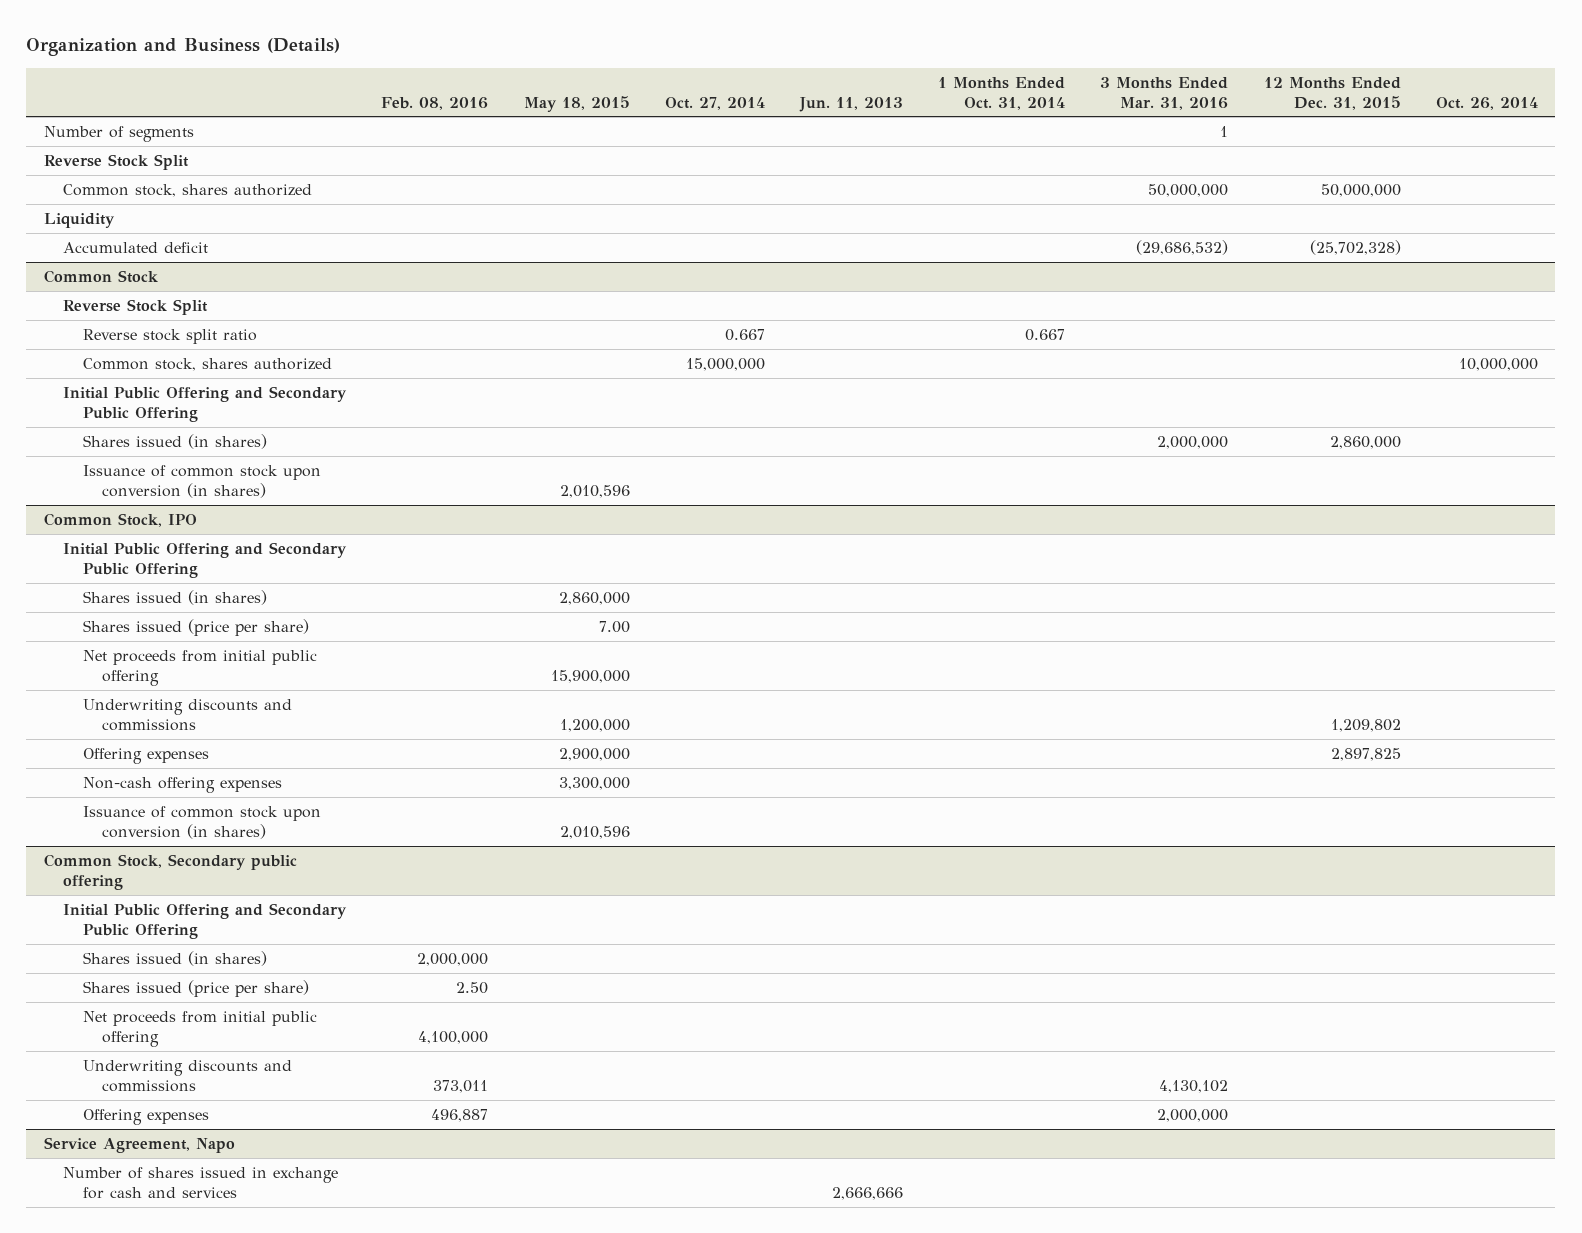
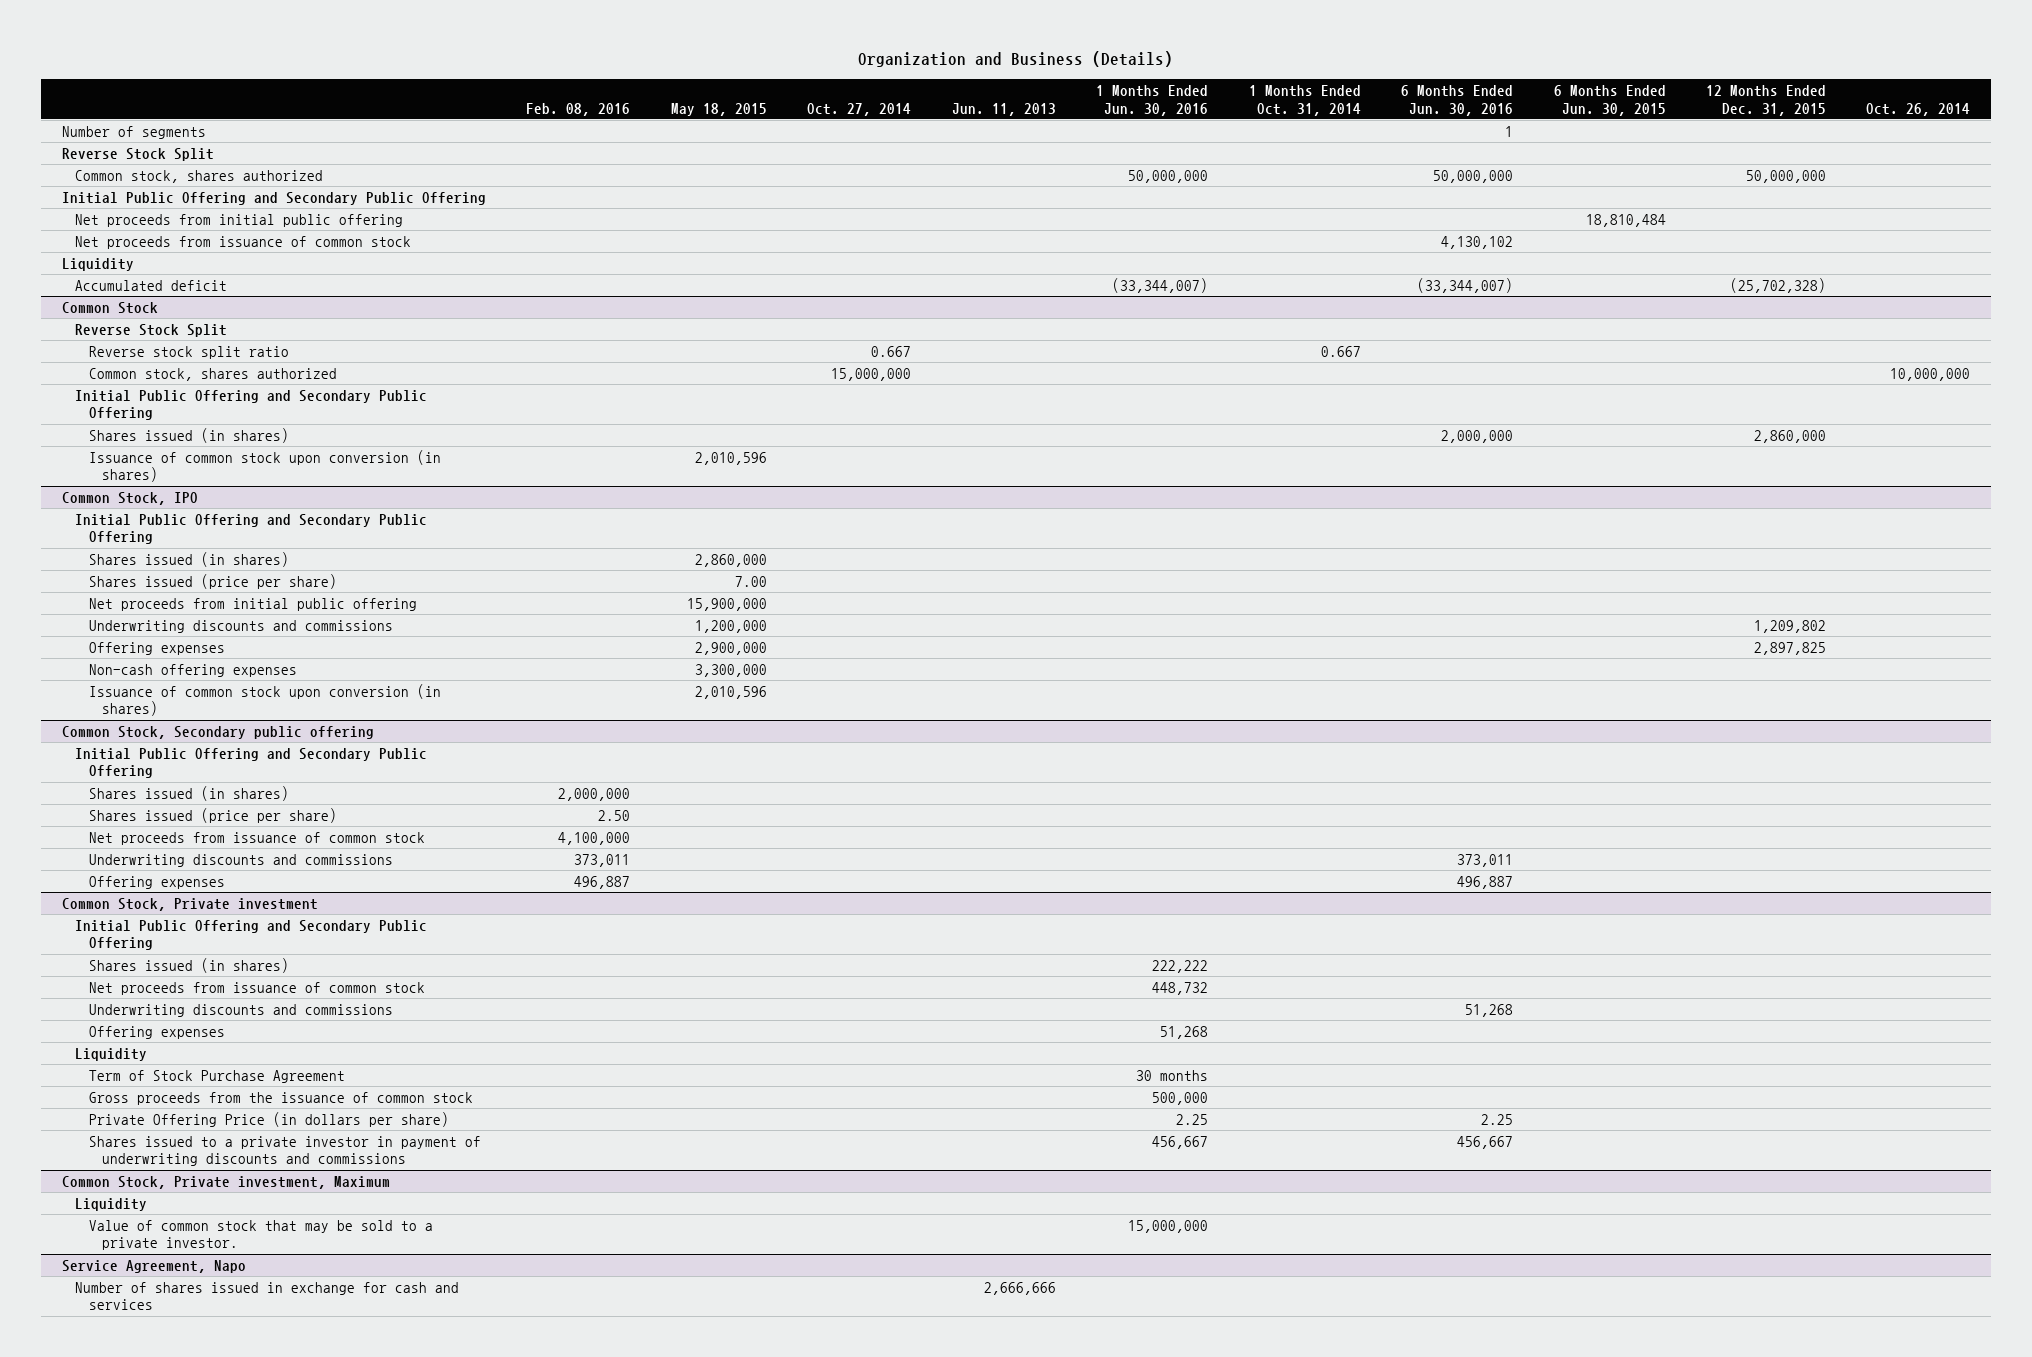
[1100,76,1229,110] 3 Months Ended Mar. 31, 2016 -> none
none -> [1096,84,1209,116] 1 Months Ended Jun. 30, 2016
none -> [1401,84,1514,116] 6 Months Ended Jun. 30, 2016
none -> [1553,84,1666,116] 6 Months Ended Jun. 30, 2015
none -> [61,191,486,205] Initial Public Offering and Secondary Public Offering
none -> [75,213,404,227] Net proceeds from initial public offering
none -> [75,235,412,249] Net proceeds from issuance of common stock
[82,1011,317,1047] Net proceeds from initial public offering -> none
none -> [88,831,425,845] Net proceeds from issuance of common stock
none -> [61,897,318,911] Common Stock, Private investment
none -> [75,919,428,951] Initial Public Offering and Secondary Public Offering
none -> [88,957,289,973] Shares issued (in shares)
none -> [88,981,425,995] Net proceeds from issuance of common stock
none -> [88,1003,393,1017] Underwriting discounts and commissions
none -> [88,1025,225,1039] Offering expenses
none -> [75,1047,148,1061] Liquidity
none -> [88,1069,345,1083] Term of Stock Purchase Agreement
none -> [88,1091,473,1105] Gross proceeds from the issuance of common stock
none -> [88,1111,449,1127] Private Offering Price (in dollars per share)
none -> [88,1135,481,1167] Shares issued to a private investor in payment of underwriting discounts and commissions
none -> [61,1175,390,1189] Common Stock, Private investment, Maximum
none -> [75,1197,148,1211] Liquidity
none -> [88,1219,433,1251] Value of common stock that may be sold to a private investor.

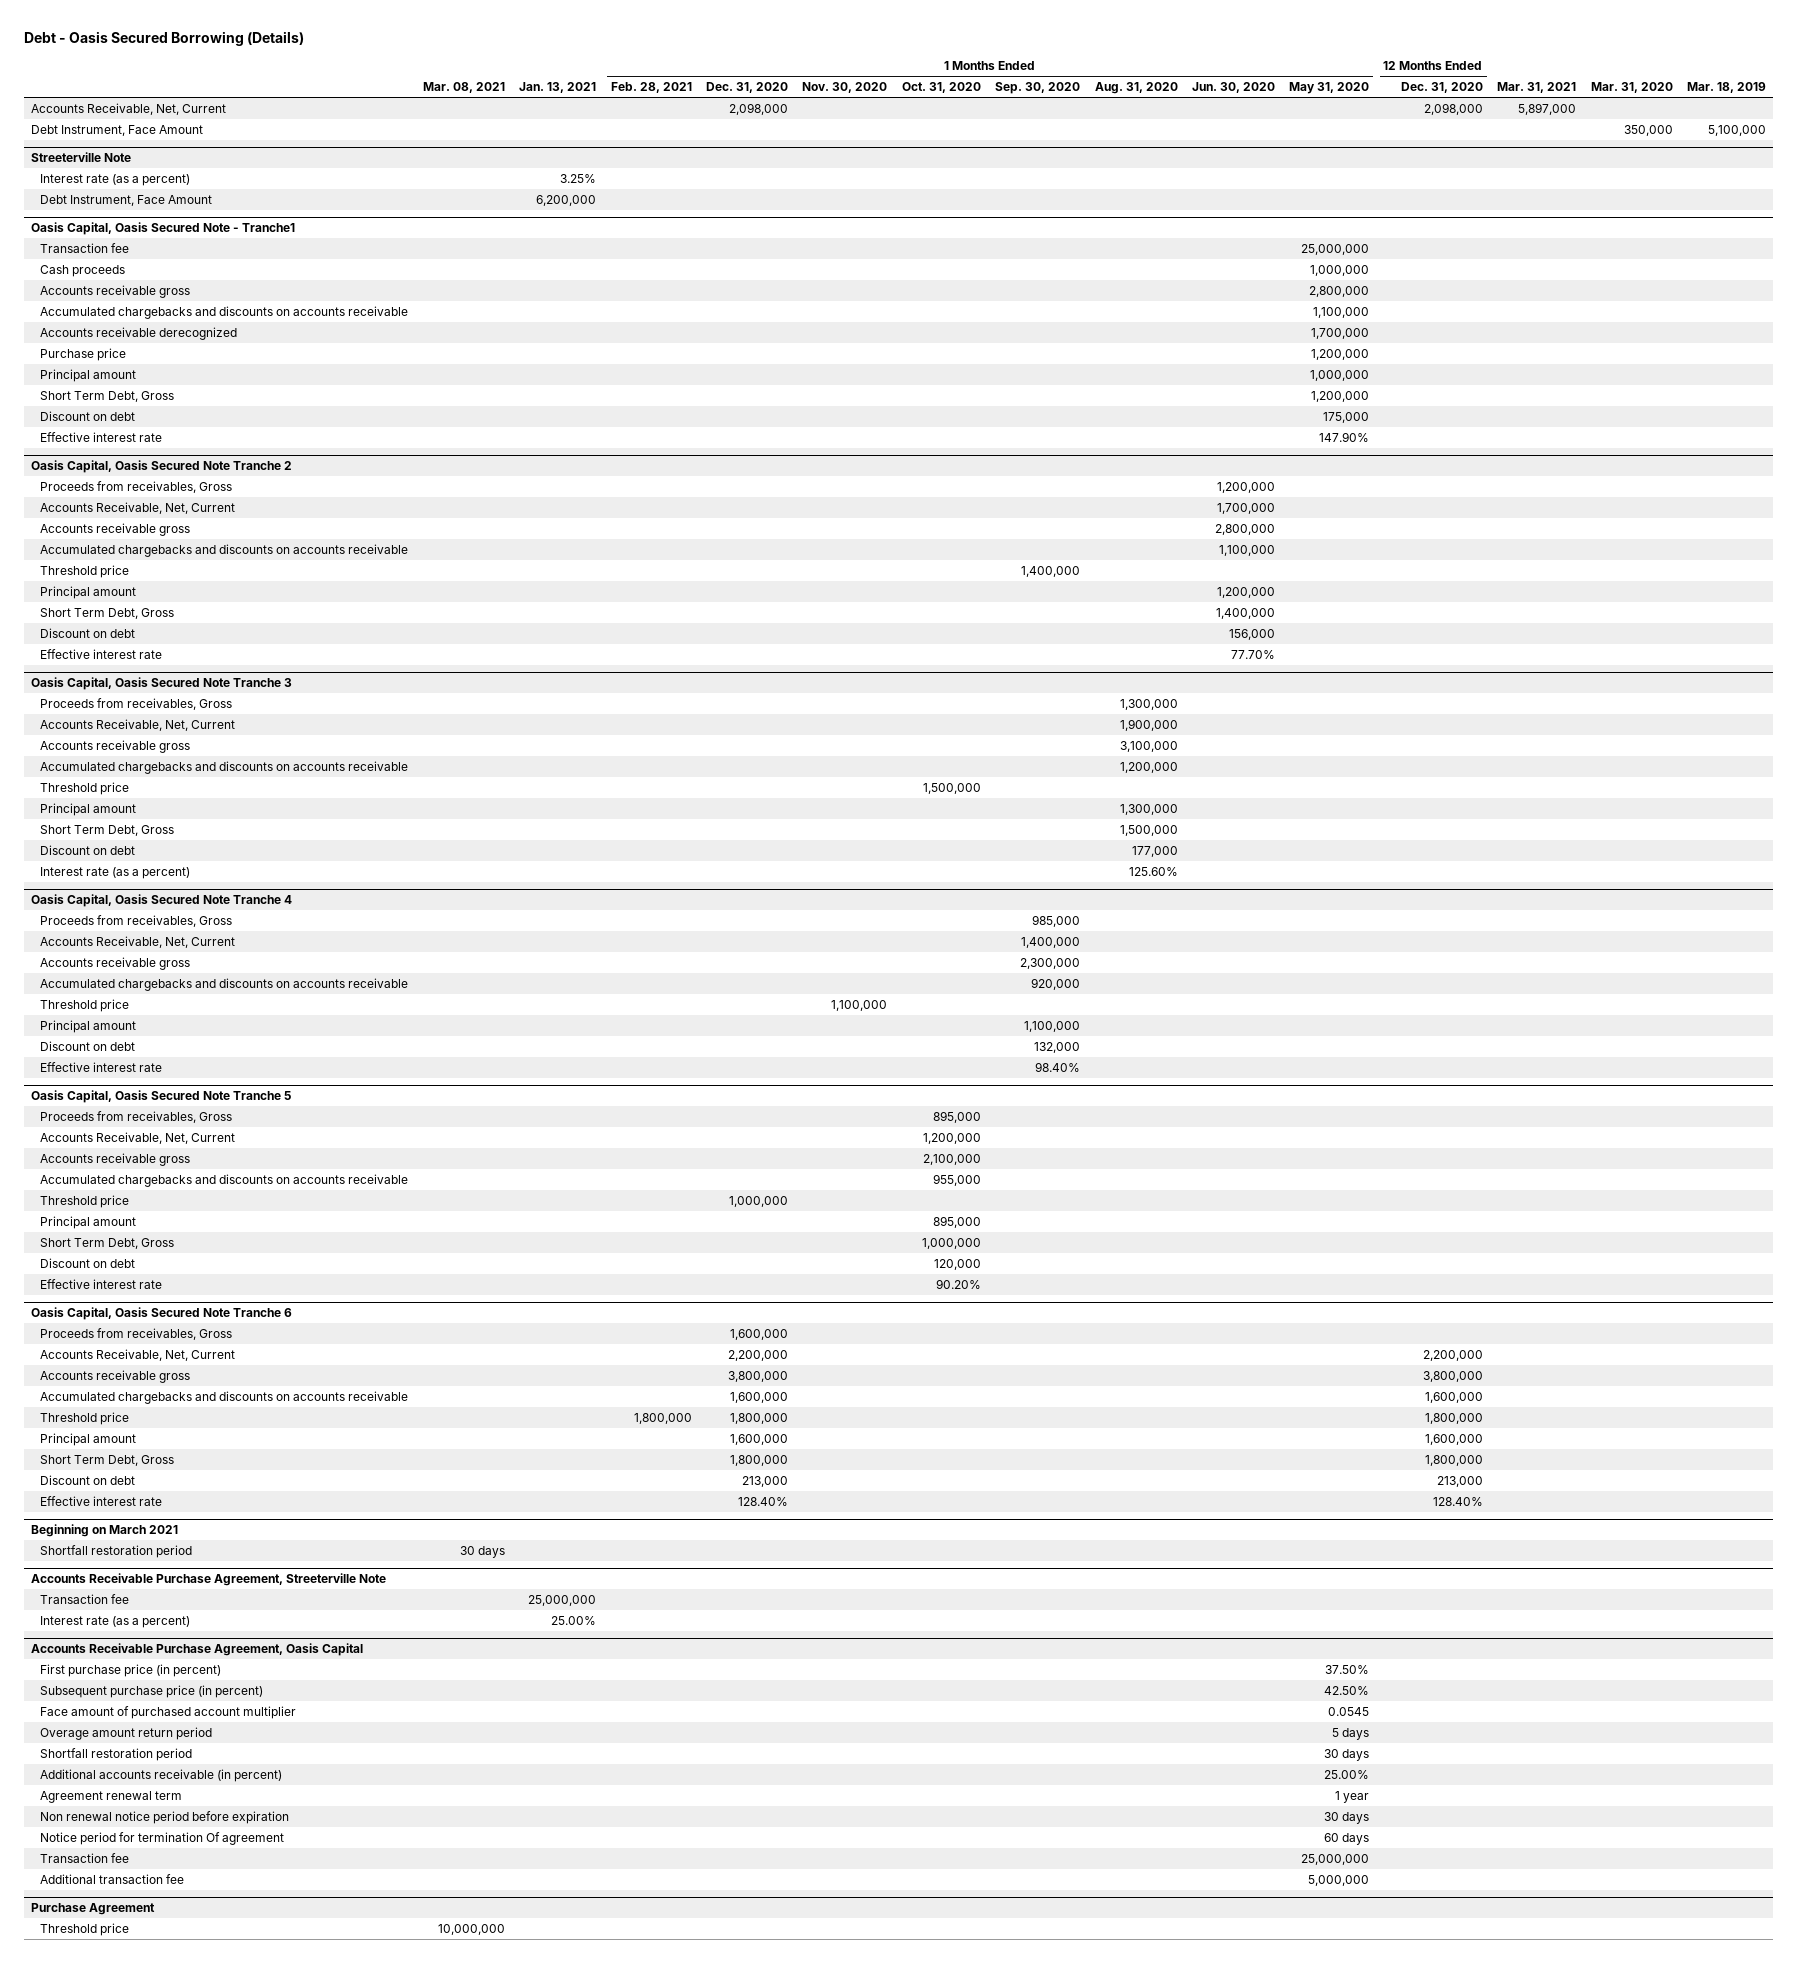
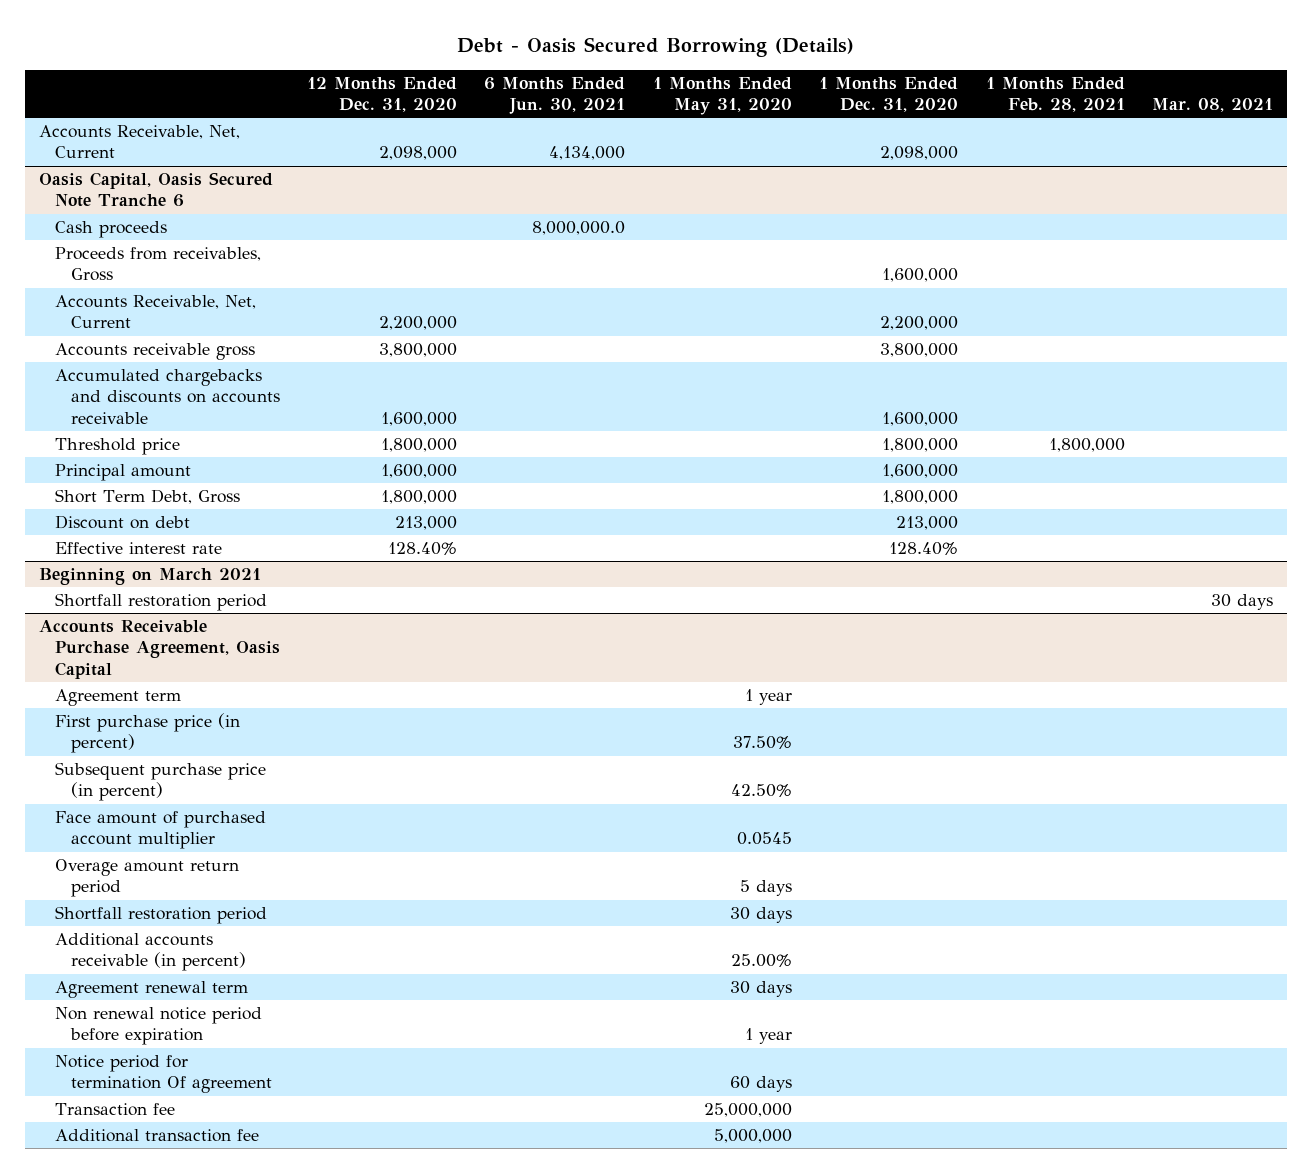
[519,81,597,93] Jan. 13, 2021 -> none
[802,81,888,93] Nov. 30, 2020 -> none
[901,81,981,93] Oct. 31, 2020 -> none
[995,81,1081,94] Sep. 30, 2020 -> none
[1094,81,1178,94] Aug. 31, 2020 -> none
[1192,81,1276,93] Jun. 30, 2020 -> none
[1497,81,1577,93] Mar. 31, 2021 -> none
[1590,81,1673,93] Mar. 31, 2020 -> none
[1687,81,1767,93] Mar. 18, 2019 -> none
none -> [484,77,626,115] 6 Months Ended Jun. 30, 2021
[31,124,204,136] Debt Instrument, Face Amount -> none
[31,152,132,163] Streeterville Note -> none
[40,173,191,186] Interest rate (as a percent) -> none
[40,194,213,206] Debt Instrument, Face Amount -> none
[31,222,296,236] Oasis Capital, Oasis Secured Note - Tranche1 -> none
[40,242,130,253] Transaction fee -> none
[40,264,126,277] Cash proceeds -> none
[40,284,191,298] Accounts receivable gross -> none
[40,305,409,319] Accumulated chargebacks and discounts on accounts receivable -> none
[40,326,238,340] Accounts receivable derecognized -> none
[40,347,127,361] Purchase price -> none
[40,368,137,382] Principal amount -> none
[40,390,175,402] Short Term Debt, Gross -> none
[40,410,136,421] Discount on debt -> none
[40,431,163,442] Effective interest rate -> none
[31,460,293,474] Oasis Capital, Oasis Secured Note Tranche 2 -> none
[40,480,233,493] Proceeds from receivables, Gross -> none
[40,501,236,514] Accounts Receivable, Net, Current -> none
[40,522,191,536] Accounts receivable gross -> none
[40,543,409,557] Accumulated chargebacks and discounts on accounts receivable -> none
[40,564,130,578] Threshold price -> none
[40,585,137,599] Principal amount -> none
[40,607,175,619] Short Term Debt, Gross -> none
[40,627,136,638] Discount on debt -> none
[40,648,163,659] Effective interest rate -> none
[31,677,293,691] Oasis Capital, Oasis Secured Note Tranche 3 -> none
[40,697,233,710] Proceeds from receivables, Gross -> none
[40,718,236,731] Accounts Receivable, Net, Current -> none
[40,739,191,753] Accounts receivable gross -> none
[40,760,409,774] Accumulated chargebacks and discounts on accounts receivable -> none
[40,781,130,795] Threshold price -> none
[40,802,137,816] Principal amount -> none
[40,824,175,836] Short Term Debt, Gross -> none
[40,844,136,855] Discount on debt -> none
[40,866,191,879] Interest rate (as a percent) -> none
[31,894,293,908] Oasis Capital, Oasis Secured Note Tranche 4 -> none
[40,914,233,927] Proceeds from receivables, Gross -> none
[40,935,236,948] Accounts Receivable, Net, Current -> none
[40,956,191,970] Accounts receivable gross -> none
[40,977,409,991] Accumulated chargebacks and discounts on accounts receivable -> none
[40,998,130,1012] Threshold price -> none
[40,1019,137,1033] Principal amount -> none
[40,1040,136,1051] Discount on debt -> none
[40,1061,163,1072] Effective interest rate -> none
[31,1090,292,1104] Oasis Capital, Oasis Secured Note Tranche 5 -> none
[40,1110,233,1123] Proceeds from receivables, Gross -> none
[40,1131,236,1144] Accounts Receivable, Net, Current -> none
[40,1152,191,1166] Accounts receivable gross -> none
[40,1173,409,1187] Accumulated chargebacks and discounts on accounts receivable -> none
[40,1194,130,1208] Threshold price -> none
[40,1215,137,1229] Principal amount -> none
[40,1237,175,1249] Short Term Debt, Gross -> none
[40,1257,136,1268] Discount on debt -> none
[40,1278,163,1289] Effective interest rate -> none
none -> [54,221,167,239] Cash proceeds
[31,1573,387,1587] Accounts Receivable Purchase Agreement, Streeterville Note -> none
[40,1593,130,1604] Transaction fee -> none
[40,1615,191,1628] Interest rate (as a percent) -> none
none -> [54,689,181,707] Agreement term
[1335,1790,1370,1803] 1 year -> [729,981,792,998] 30 days
[1324,1811,1370,1824] 30 days -> [744,1028,792,1045] 1 year
[31,1903,156,1916] Purchase Agreement -> none
[40,1922,130,1936] Threshold price -> none

